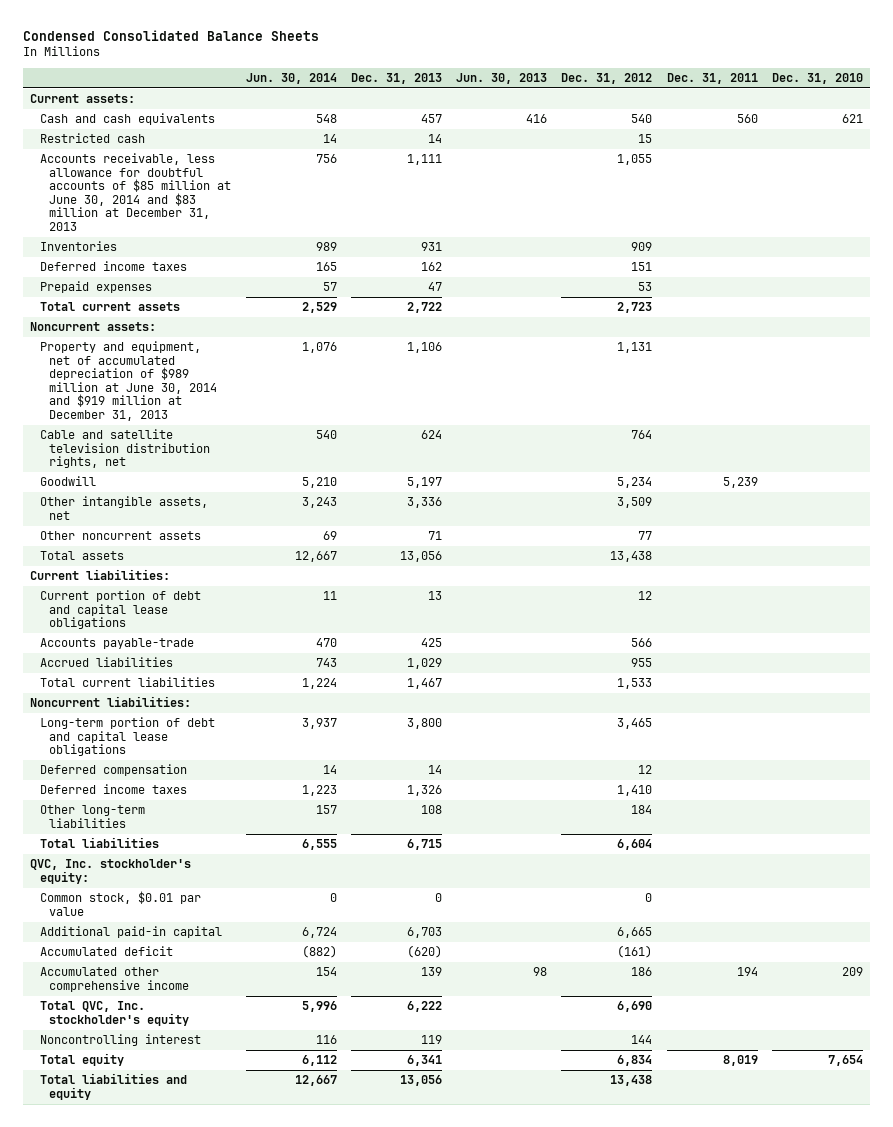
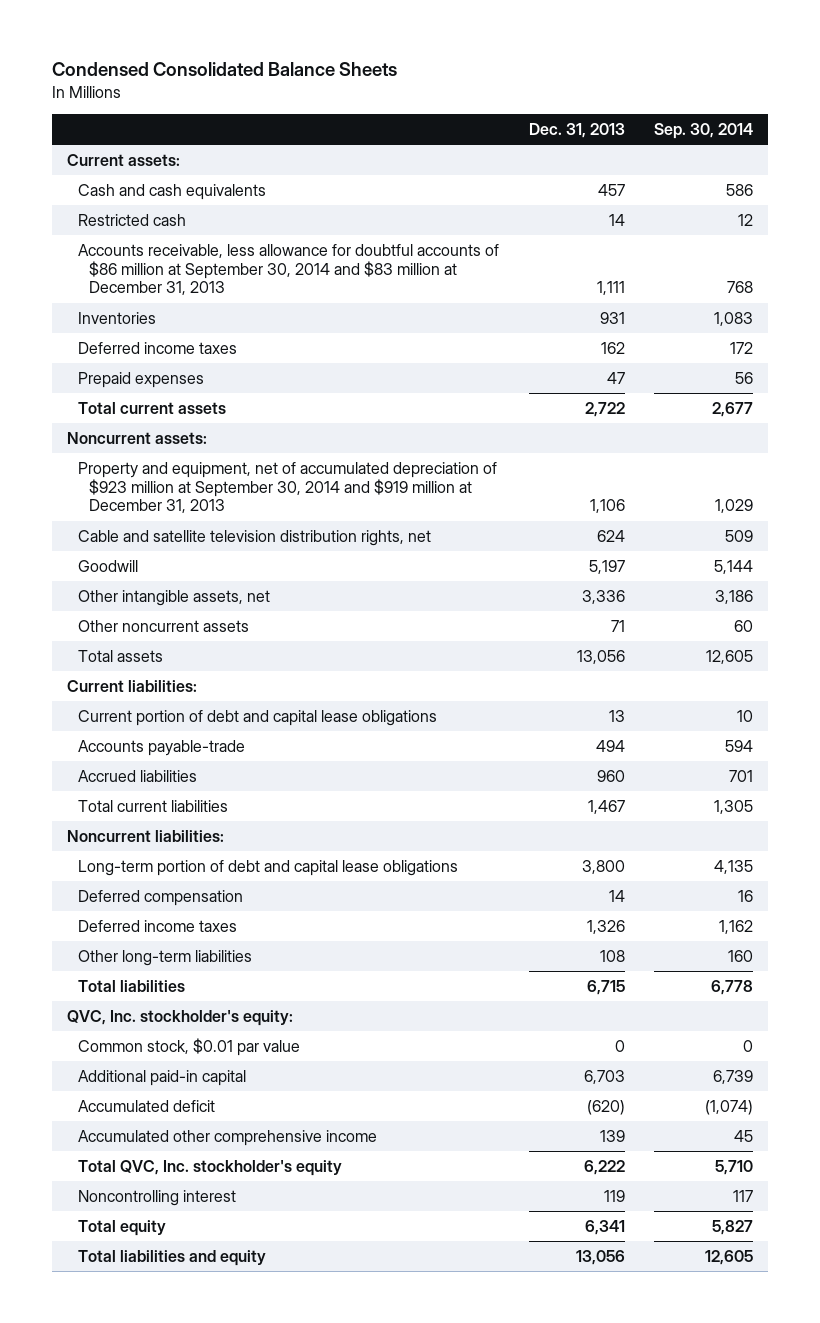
[245,73,337,85] Jun. 30, 2014 -> none
[456,73,548,85] Jun. 30, 2013 -> none
[561,73,653,85] Dec. 31, 2012 -> none
[666,73,758,85] Dec. 31, 2011 -> none
[772,73,864,85] Dec. 31, 2010 -> none
none -> [654,122,754,139] Sep. 30, 2014
[39,153,232,231] Accounts receivable, less allowance for doubtful accounts of $85 million at June 30, 2014 and $83 million at December 31, 2013 -> [78,243,500,296] Accounts receivable, less allowance for doubtful accounts of $86 million at September 30, 2014 and $83 million at December 31, 2013
[39,341,218,421] Property and equipment, net of accumulated depreciation of $989 million at June 30, 2014 and $919 million at December 31, 2013 -> [78,461,498,514] Property and equipment, net of accumulated depreciation of $923 million at September 30, 2014 and $919 million at December 31, 2013
[420,638,442,648] 425 -> [595,739,625,752] 494
[406,658,442,670] 1,029 -> [596,769,625,782] 960

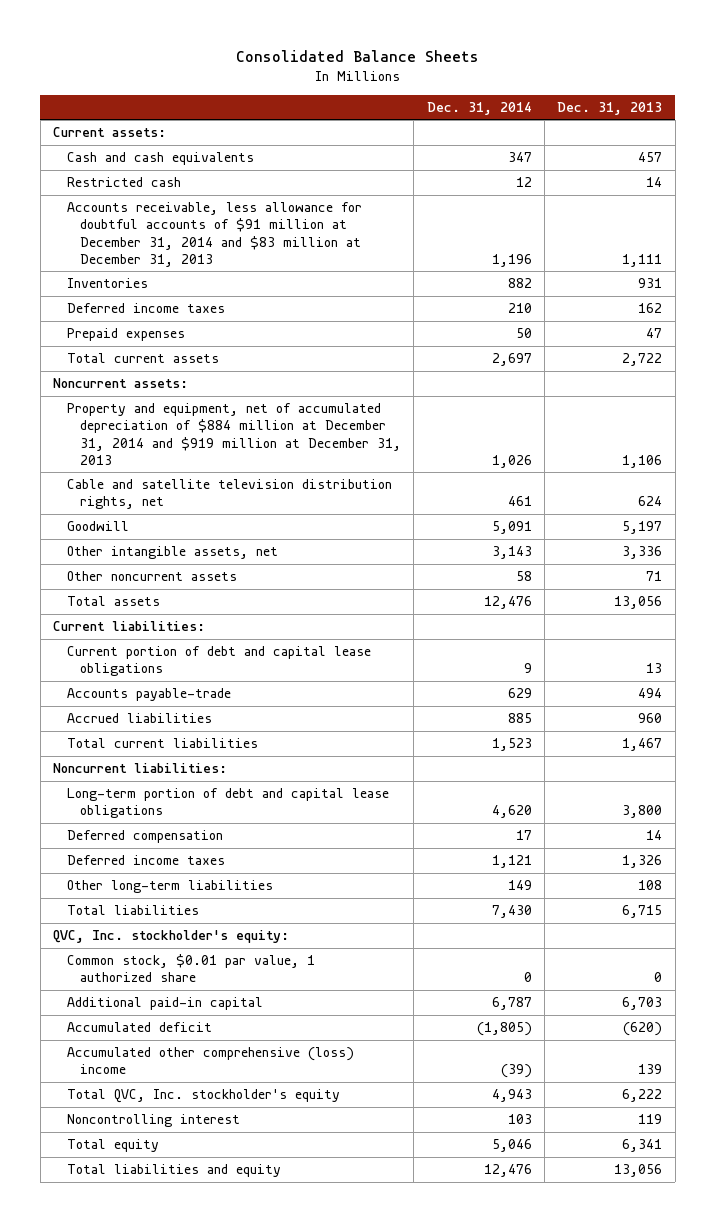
[51,62,397,77] Condensed Consolidated Balance Sheets -> [235,49,479,62] Consolidated Balance Sheets
[654,122,754,139] Sep. 30, 2014 -> none
none -> [426,101,532,115] Dec. 31, 2014
[78,243,500,296] Accounts receivable, less allowance for doubtful accounts of $86 million at September 30, 2014 and $83 million at December 31, 2013 -> [66,202,362,268] Accounts receivable, less allowance for doubtful accounts of $91 million at December 31, 2014 and $83 million at December 31, 2013
[78,461,498,514] Property and equipment, net of accumulated depreciation of $923 million at September 30, 2014 and $919 million at December 31, 2013 -> [66,403,402,466] Property and equipment, net of accumulated depreciation of $884 million at December 31, 2014 and $919 million at December 31, 2013
[78,1037,301,1056] Common stock, $0.01 par value -> [66,954,315,983] Common stock, $0.01 par value, 1 authorized share
[78,1129,378,1146] Accumulated other comprehensive income -> [66,1047,354,1075] Accumulated other comprehensive (loss) income

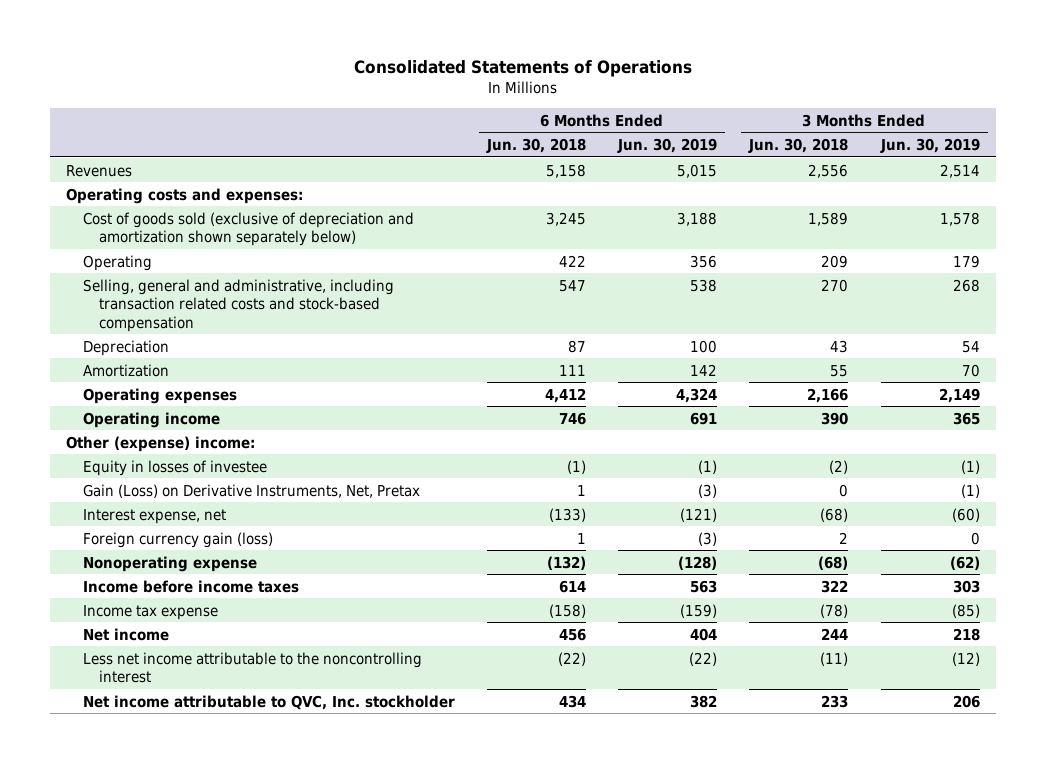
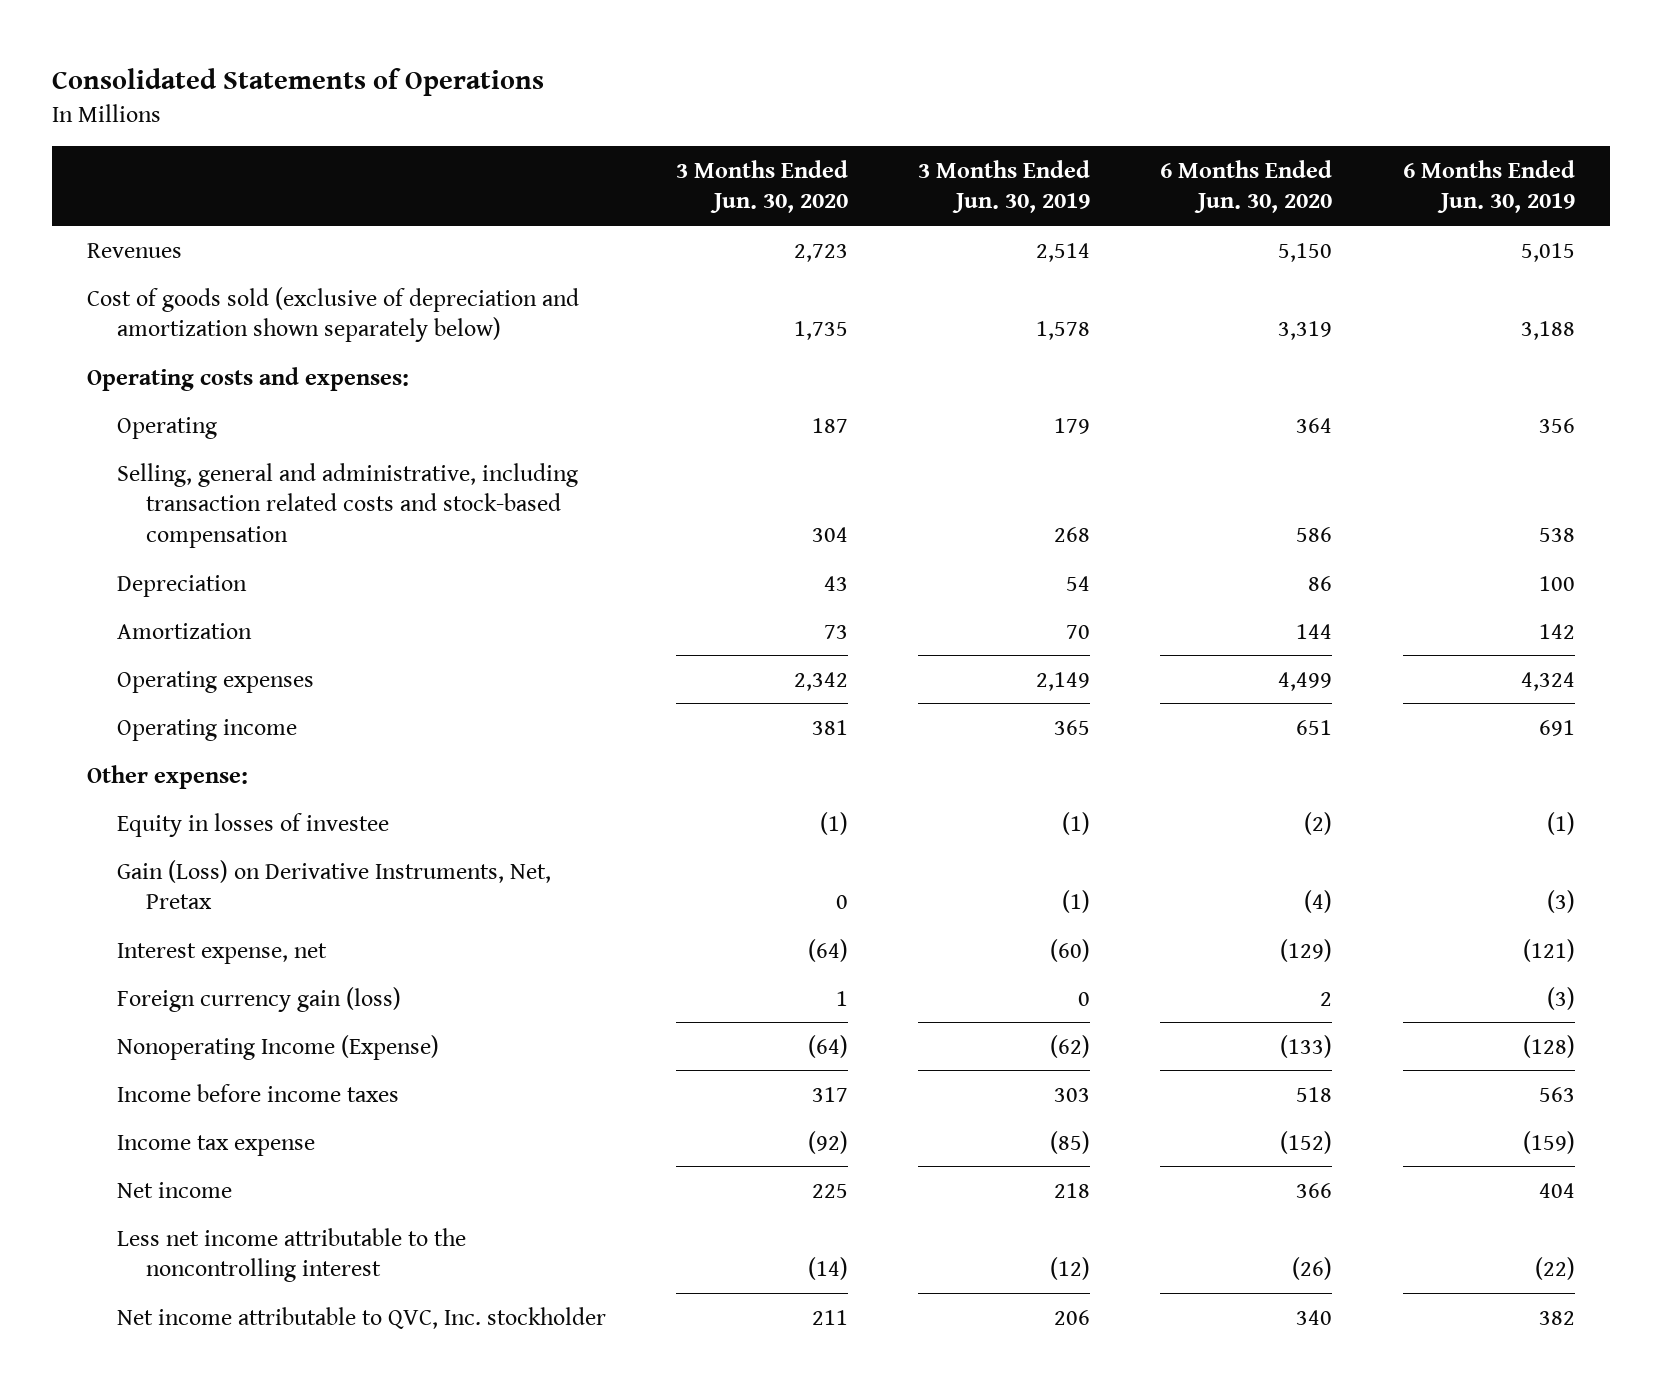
[485,137,586,153] Jun. 30, 2018 -> none
[748,137,849,153] Jun. 30, 2018 -> none
none -> [675,159,848,214] 3 Months Ended Jun. 30, 2020
none -> [1160,159,1333,214] 6 Months Ended Jun. 30, 2020
[66,187,304,204] Operating costs and expenses: -> [86,366,409,391] Operating costs and expenses:
[66,435,256,452] Other (expense) income: -> [86,764,248,789] Other expense:
[82,555,257,572] Nonoperating expense -> [116,1034,439,1060] Nonoperating Income (Expense)

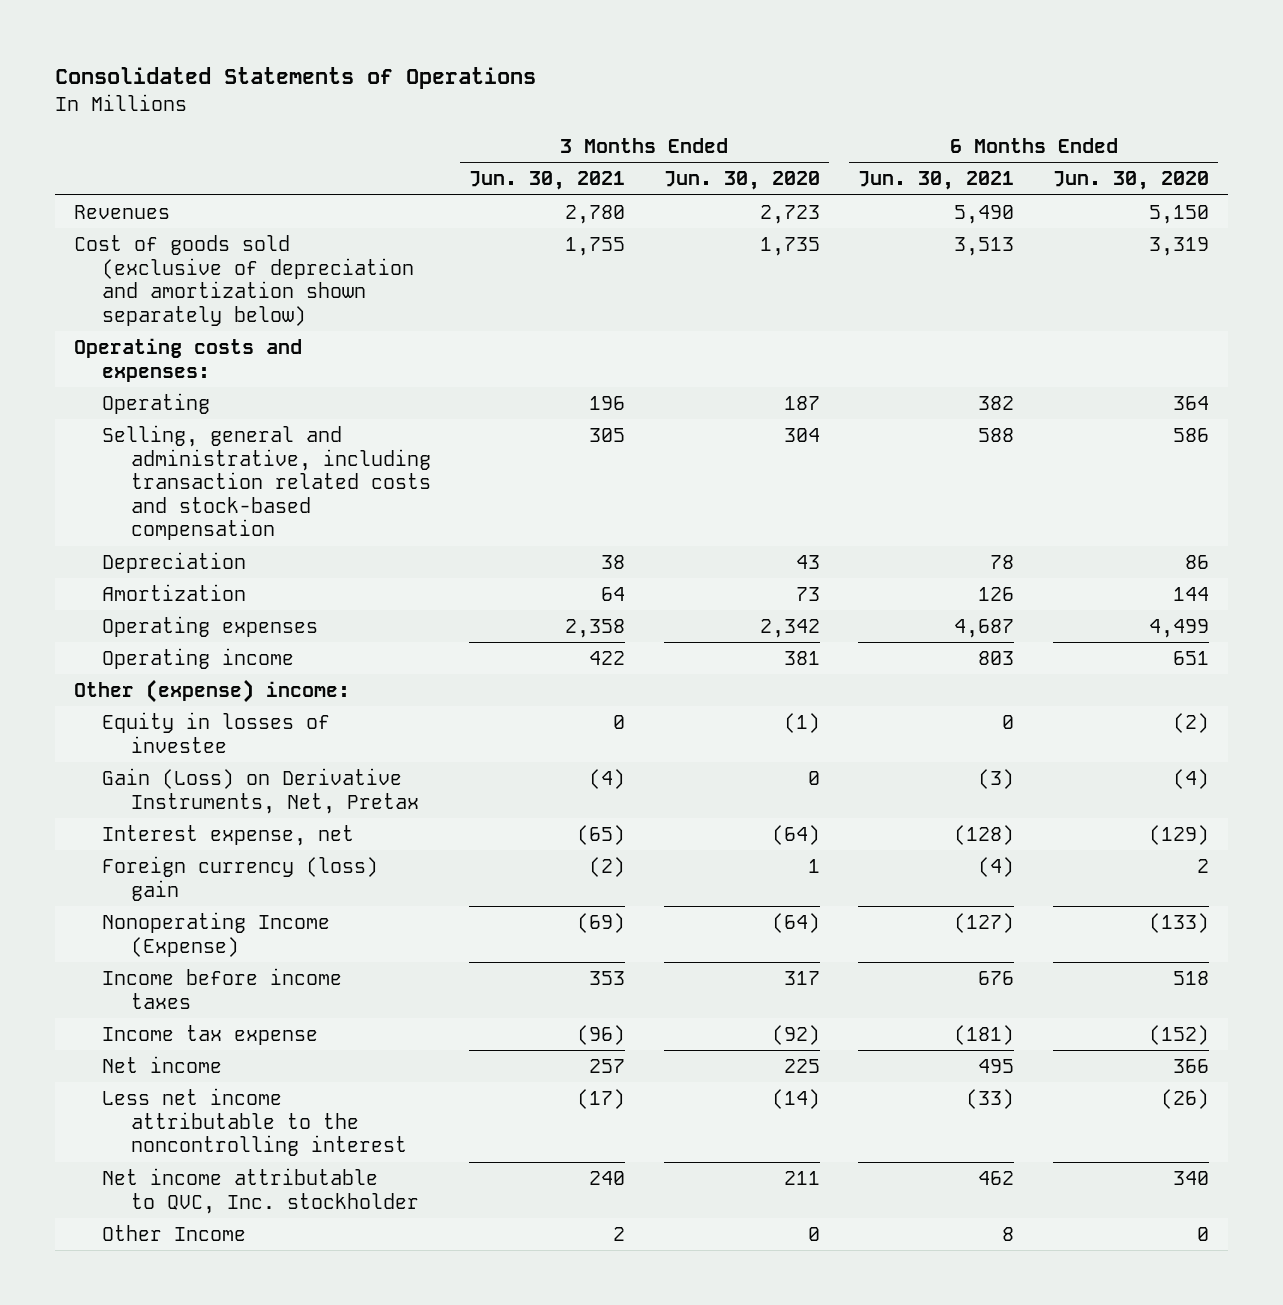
[918,159,1091,214] 3 Months Ended Jun. 30, 2019 -> none
[1402,159,1575,214] 6 Months Ended Jun. 30, 2019 -> none
none -> [469,171,626,191] Jun. 30, 2021
none -> [858,171,1015,191] Jun. 30, 2021
[86,764,248,789] Other expense: -> [73,679,350,704] Other (expense) income:
[116,986,401,1012] Foreign currency gain (loss) -> [102,856,379,901] Foreign currency (loss) gain
none -> [102,1225,247,1242] Other Income

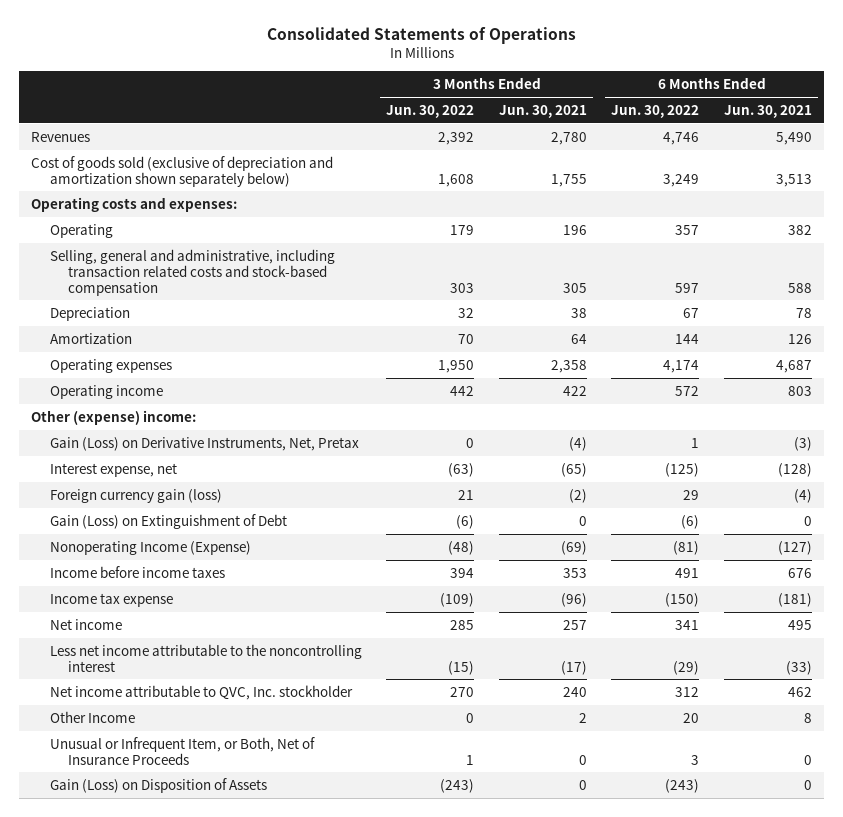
[663,171,820,191] Jun. 30, 2020 -> none
[1052,171,1209,191] Jun. 30, 2020 -> none
none -> [386,104,475,118] Jun. 30, 2022
none -> [611,104,700,118] Jun. 30, 2022
[102,712,331,753] Equity in losses of investee -> none
[102,856,379,901] Foreign currency (loss) gain -> [49,488,222,503] Foreign currency gain (loss)
none -> [49,513,287,529] Gain (Loss) on Extinguishment of Debt
none -> [49,736,315,765] Unusual or Infrequent Item, or Both, Net of Insurance Proceeds
none -> [49,777,267,793] Gain (Loss) on Disposition of Assets

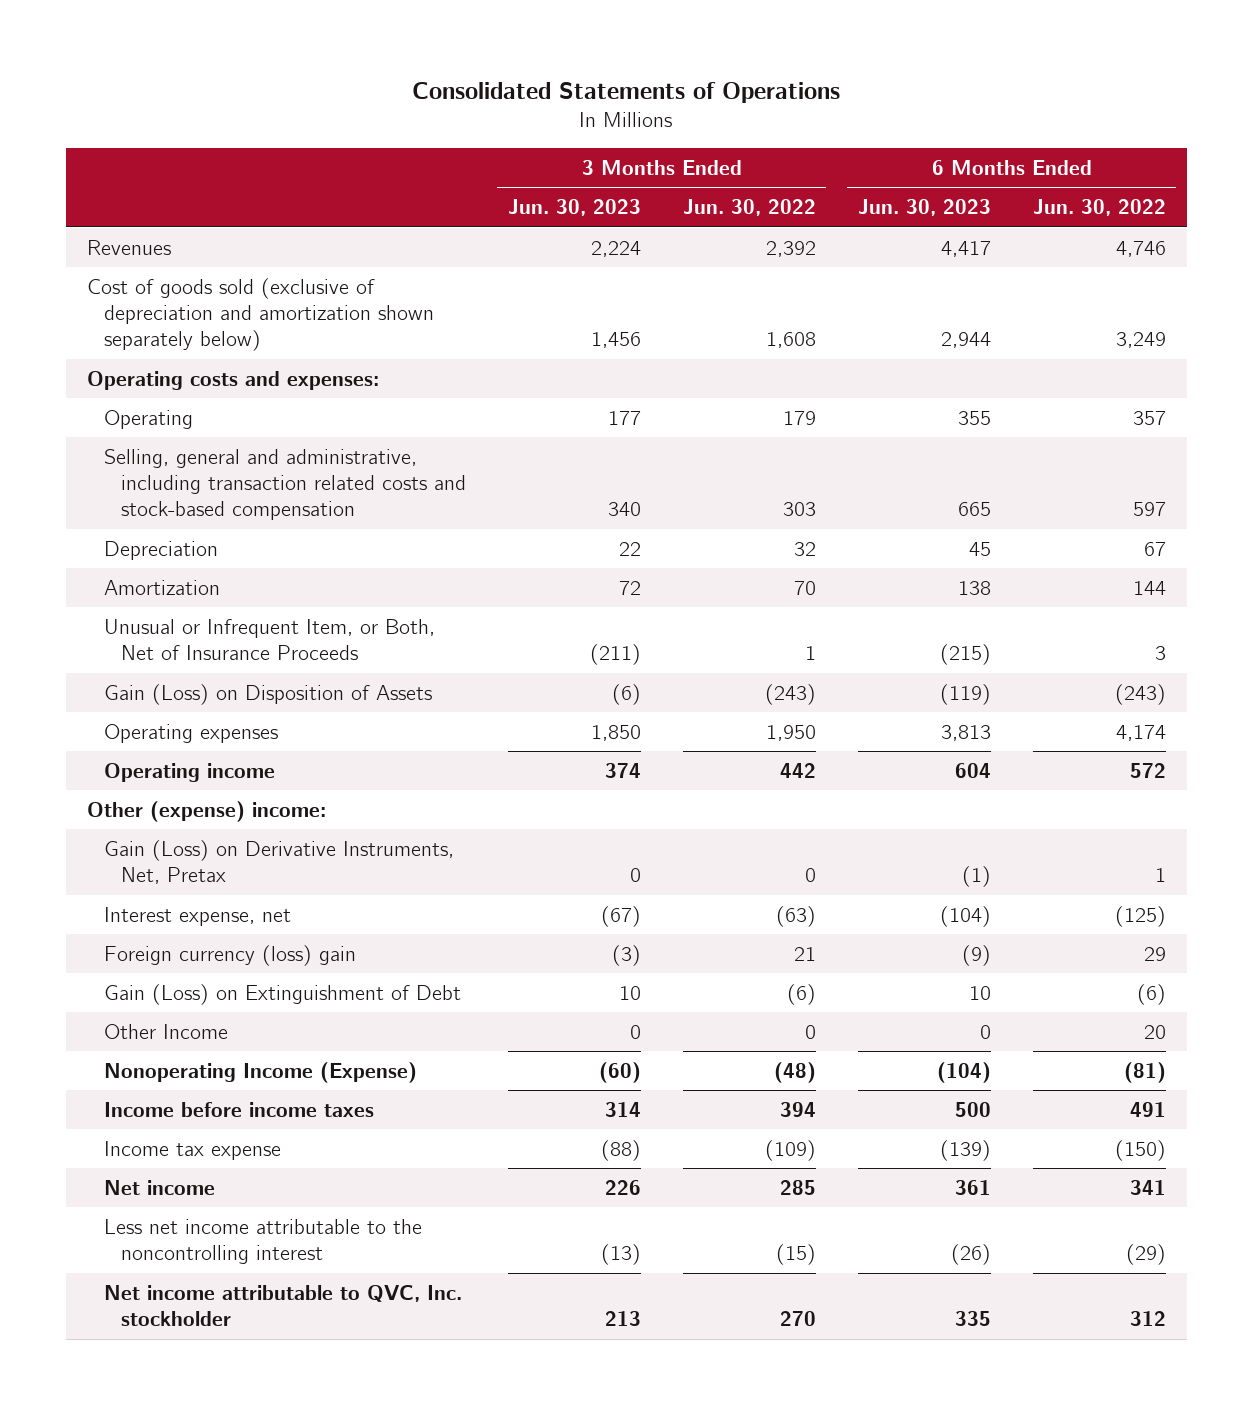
[498,104,587,118] Jun. 30, 2021 -> none
[723,104,812,118] Jun. 30, 2021 -> none
none -> [507,199,641,217] Jun. 30, 2023
none -> [857,199,991,217] Jun. 30, 2023
[49,736,315,765] Unusual or Infrequent Item, or Both, Net of Insurance Proceeds -> [104,618,436,661] Unusual or Infrequent Item, or Both, Net of Insurance Proceeds
[49,777,267,793] Gain (Loss) on Disposition of Assets -> [104,683,433,705] Gain (Loss) on Disposition of Assets
[49,488,222,503] Foreign currency gain (loss) -> [104,944,357,966] Foreign currency (loss) gain
[49,710,135,723] Other Income -> [104,1023,229,1039] Other Income

